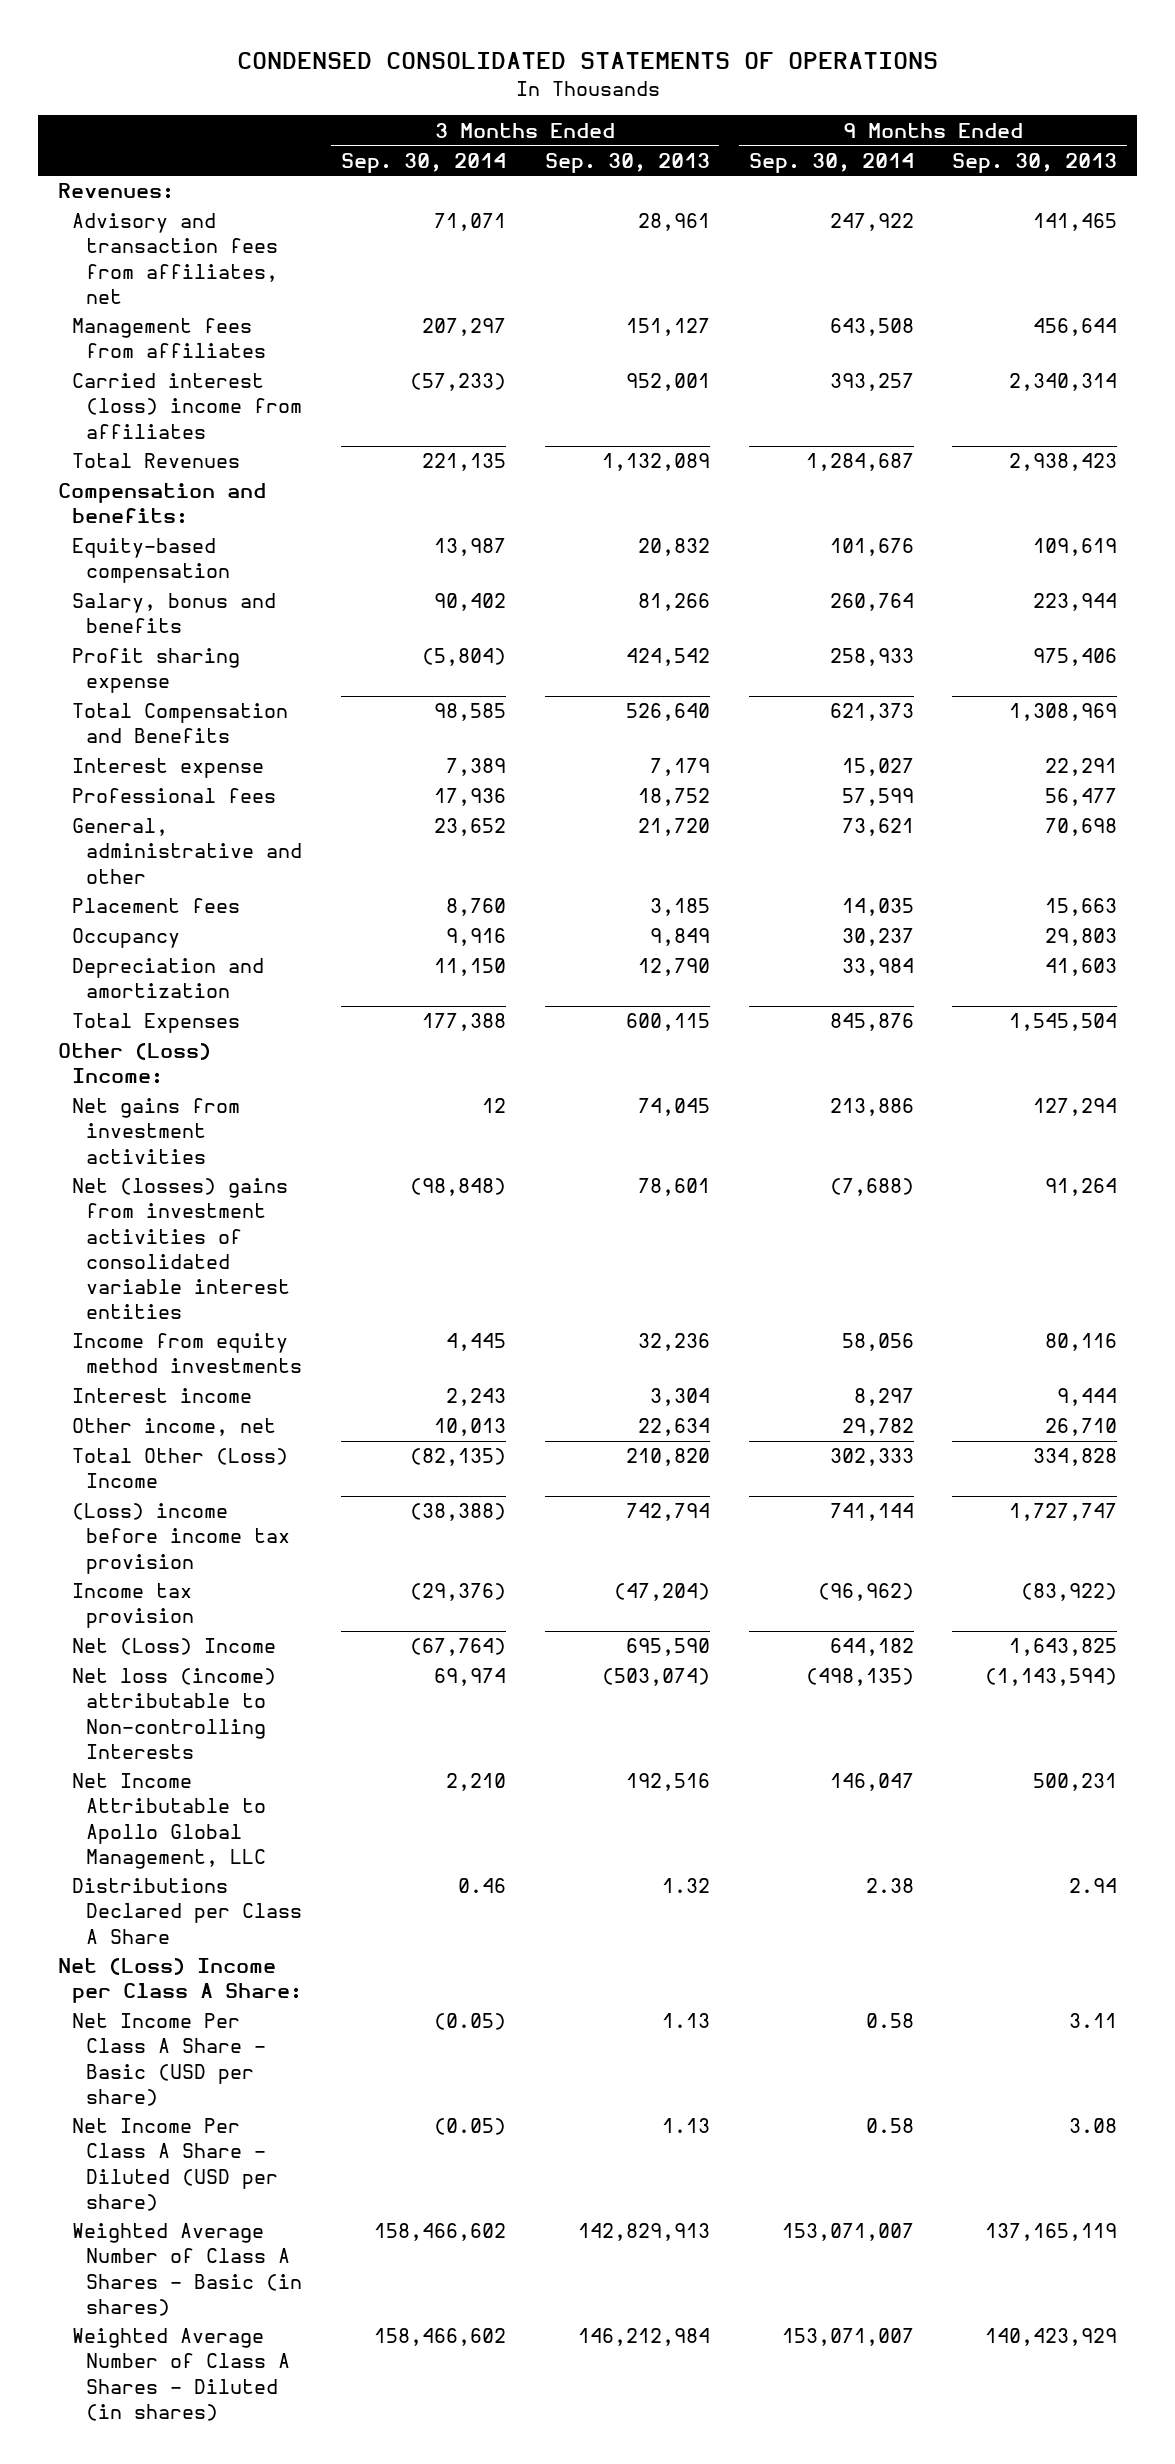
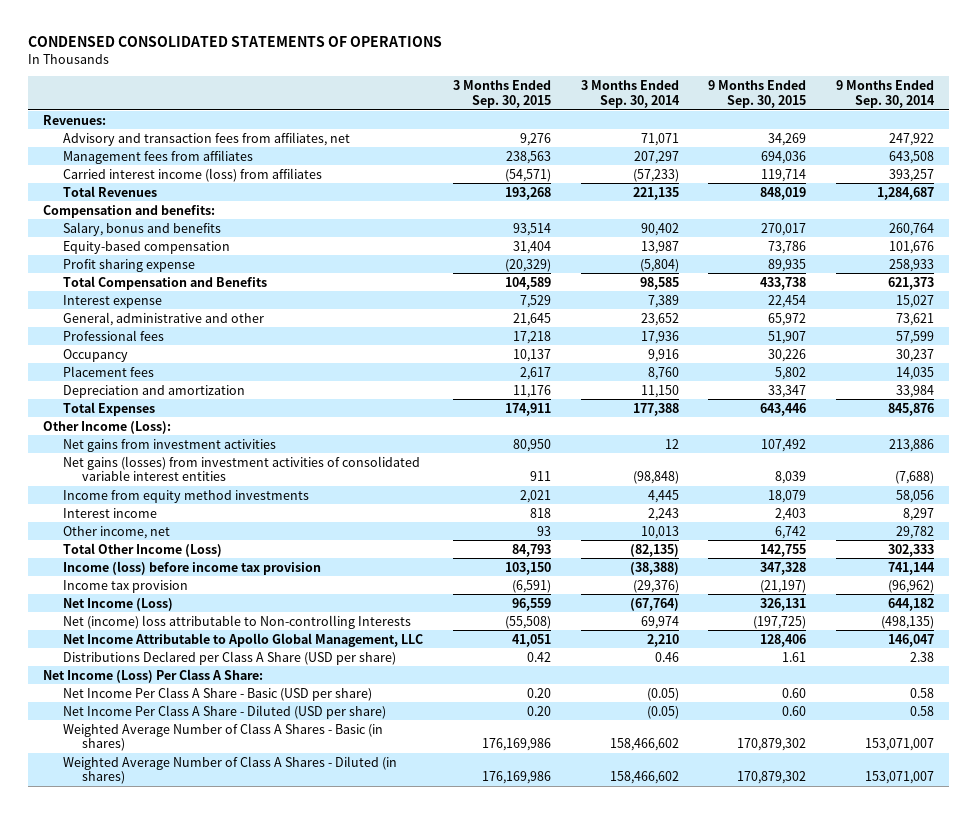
[544,152,710,173] Sep. 30, 2013 -> none
[952,152,1118,173] Sep. 30, 2013 -> none
none -> [452,80,551,108] 3 Months Ended Sep. 30, 2015
none -> [708,80,807,108] 9 Months Ended Sep. 30, 2015
[71,373,302,439] Carried interest (loss) income from affiliates -> [62,167,322,182] Carried interest income (loss) from affiliates
[71,538,230,584] Equity-based compensation -> [62,240,230,254] Equity-based compensation
[71,788,276,804] Professional fees -> [62,329,164,341] Professional fees
[71,898,240,914] Placement fees -> [62,365,154,377] Placement fees
[57,1043,211,1085] Other (Loss) Income: -> [43,420,172,434] Other Income (Loss):
[71,1178,290,1319] Net (losses) gains from investment activities of consolidated variable interest entities -> [62,455,420,482] Net gains (losses) from investment activities of consolidated variable interest entities
[71,1448,288,1489] Total Other (Loss) Income -> [62,542,222,557] Total Other Income (Loss)
[71,1503,290,1574] (Loss) income before income tax provision -> [62,560,321,575] Income (loss) before income tax provision
[71,1638,276,1656] Net (Loss) Income -> [62,597,173,611] Net Income (Loss)
[71,1668,276,1759] Net loss (income) attributable to Non-controlling Interests -> [62,614,411,629] Net (income) loss attributable to Non-controlling Interests
[71,1878,302,1944] Distributions Declared per Class A Share -> [62,650,396,665] Distributions Declared per Class A Share (USD per share)
[57,1958,302,2004] Net (Loss) Income per Class A Share: -> [43,668,264,683] Net Income (Loss) Per Class A Share:

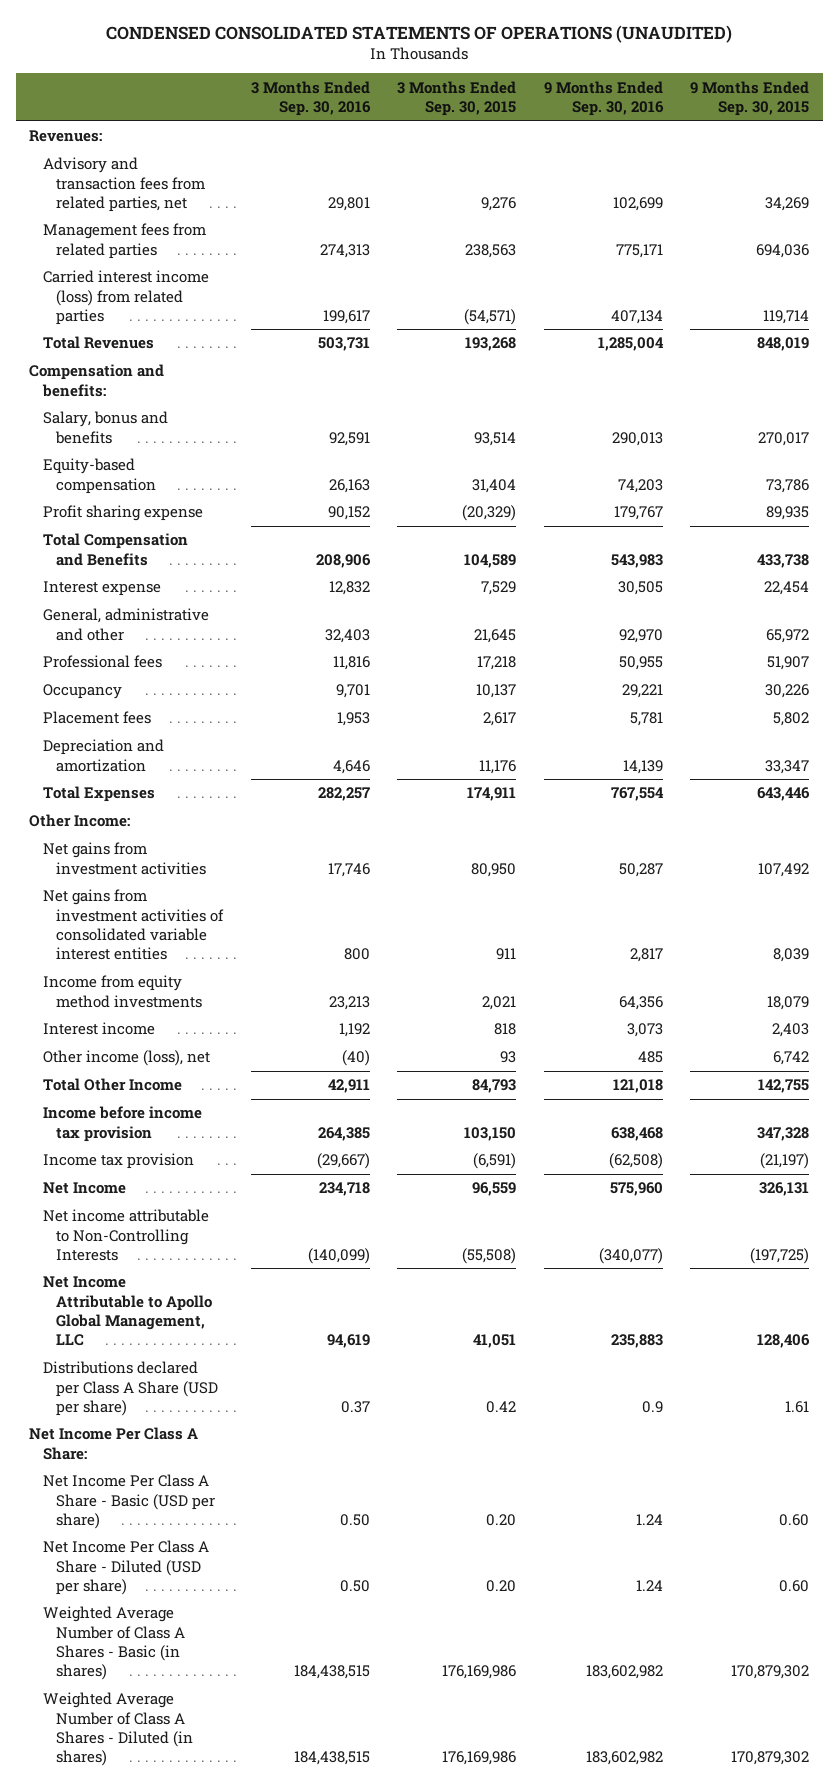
[28,36,443,48] CONDENSED CONSOLIDATED STATEMENTS OF OPERATIONS -> [106,24,733,43] CONDENSED CONSOLIDATED STATEMENTS OF OPERATIONS (UNAUDITED)
[580,80,680,108] 3 Months Ended Sep. 30, 2014 -> none
[836,80,936,108] 9 Months Ended Sep. 30, 2014 -> none
none -> [250,80,371,116] 3 Months Ended Sep. 30, 2016
none -> [543,80,664,116] 9 Months Ended Sep. 30, 2016
[62,131,350,146] Advisory and transaction fees from affiliates, net -> [42,157,205,212] Advisory and transaction fees from related parties, net
[62,149,253,164] Management fees from affiliates -> [42,223,206,259] Management fees from related parties
[62,167,322,182] Carried interest income (loss) from affiliates -> [42,270,209,325] Carried interest income (loss) from related parties
[43,420,172,434] Other Income (Loss): -> [29,814,131,828] Other Income:
[62,455,420,482] Net gains (losses) from investment activities of consolidated variable interest entities -> [42,889,224,960] Net gains from investment activities of consolidated variable interest entities
[62,525,170,539] Other income, net -> [42,1050,210,1067] Other income (loss), net
[62,542,222,557] Total Other Income (Loss) -> [42,1078,182,1092] Total Other Income
[62,560,321,575] Income (loss) before income tax provision -> [42,1106,202,1142] Income before income tax provision
[62,597,173,611] Net Income (Loss) -> [42,1182,126,1195] Net Income
[62,614,411,629] Net (income) loss attributable to Non-controlling Interests -> [42,1209,209,1261] Net income attributable to Non-Controlling Interests
[62,650,396,665] Distributions Declared per Class A Share (USD per share) -> [42,1361,218,1416] Distributions declared per Class A Share (USD per share)
[43,668,264,683] Net Income (Loss) Per Class A Share: -> [29,1427,199,1460] Net Income Per Class A Share:

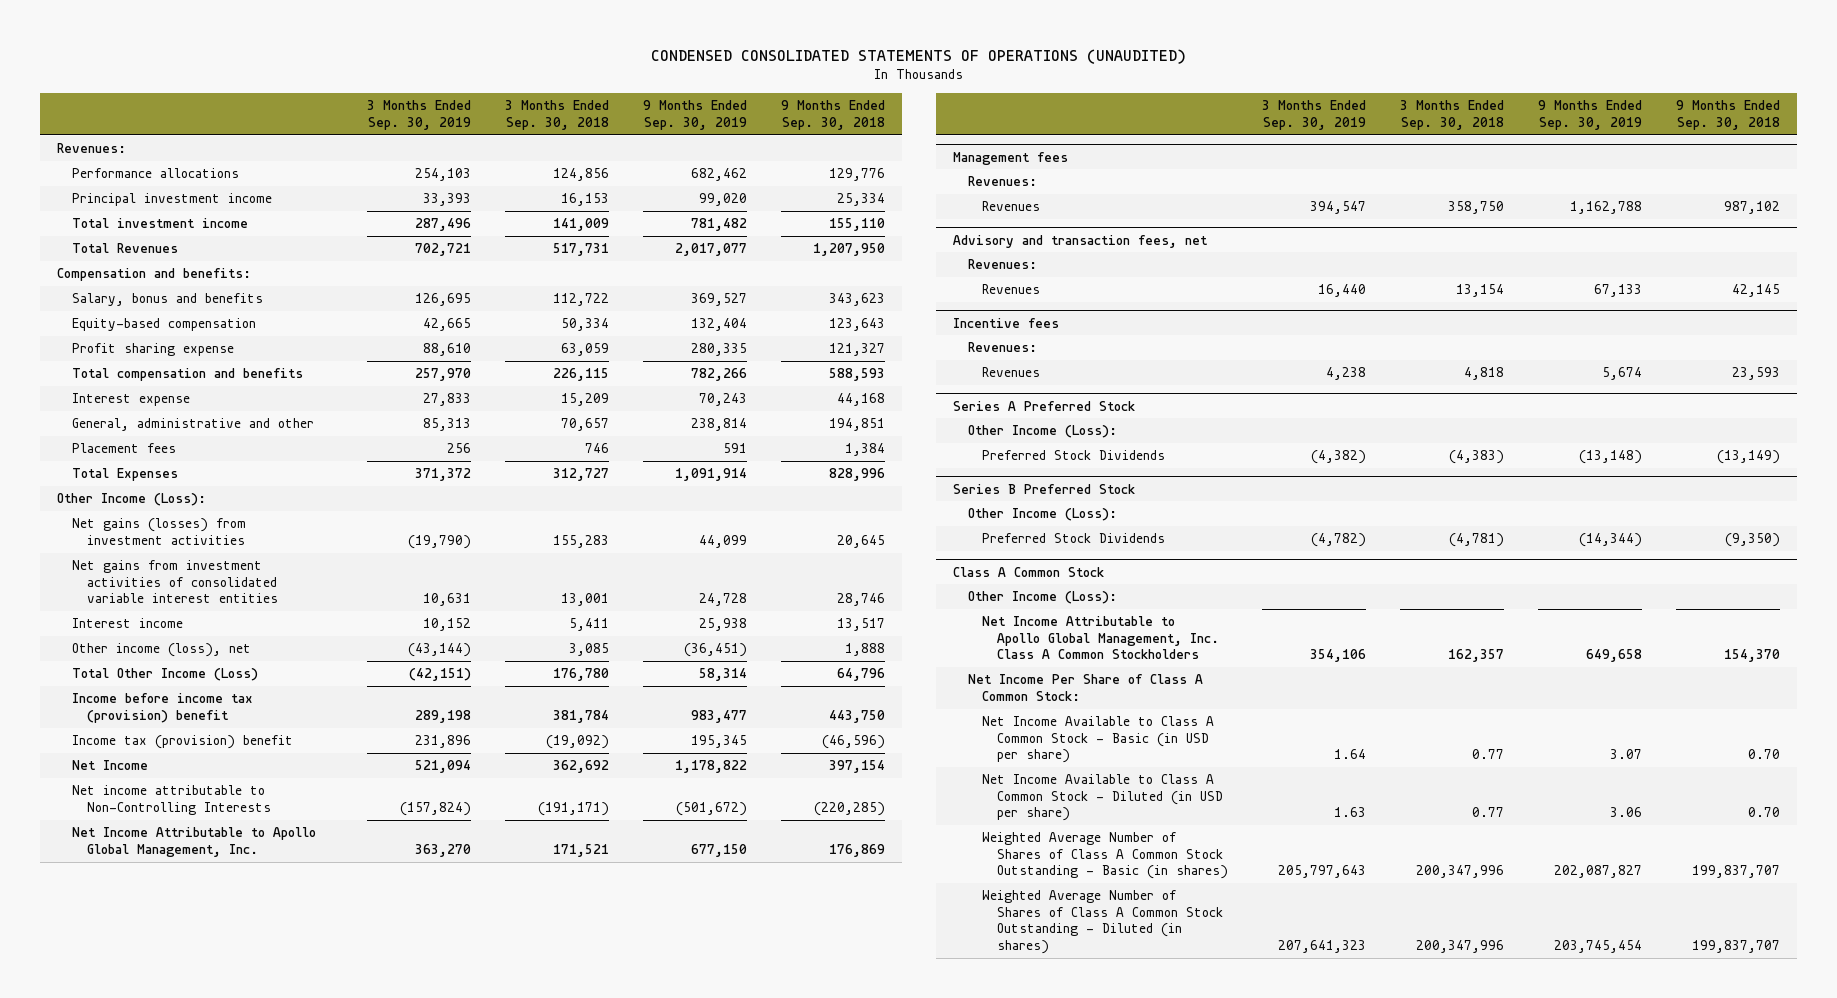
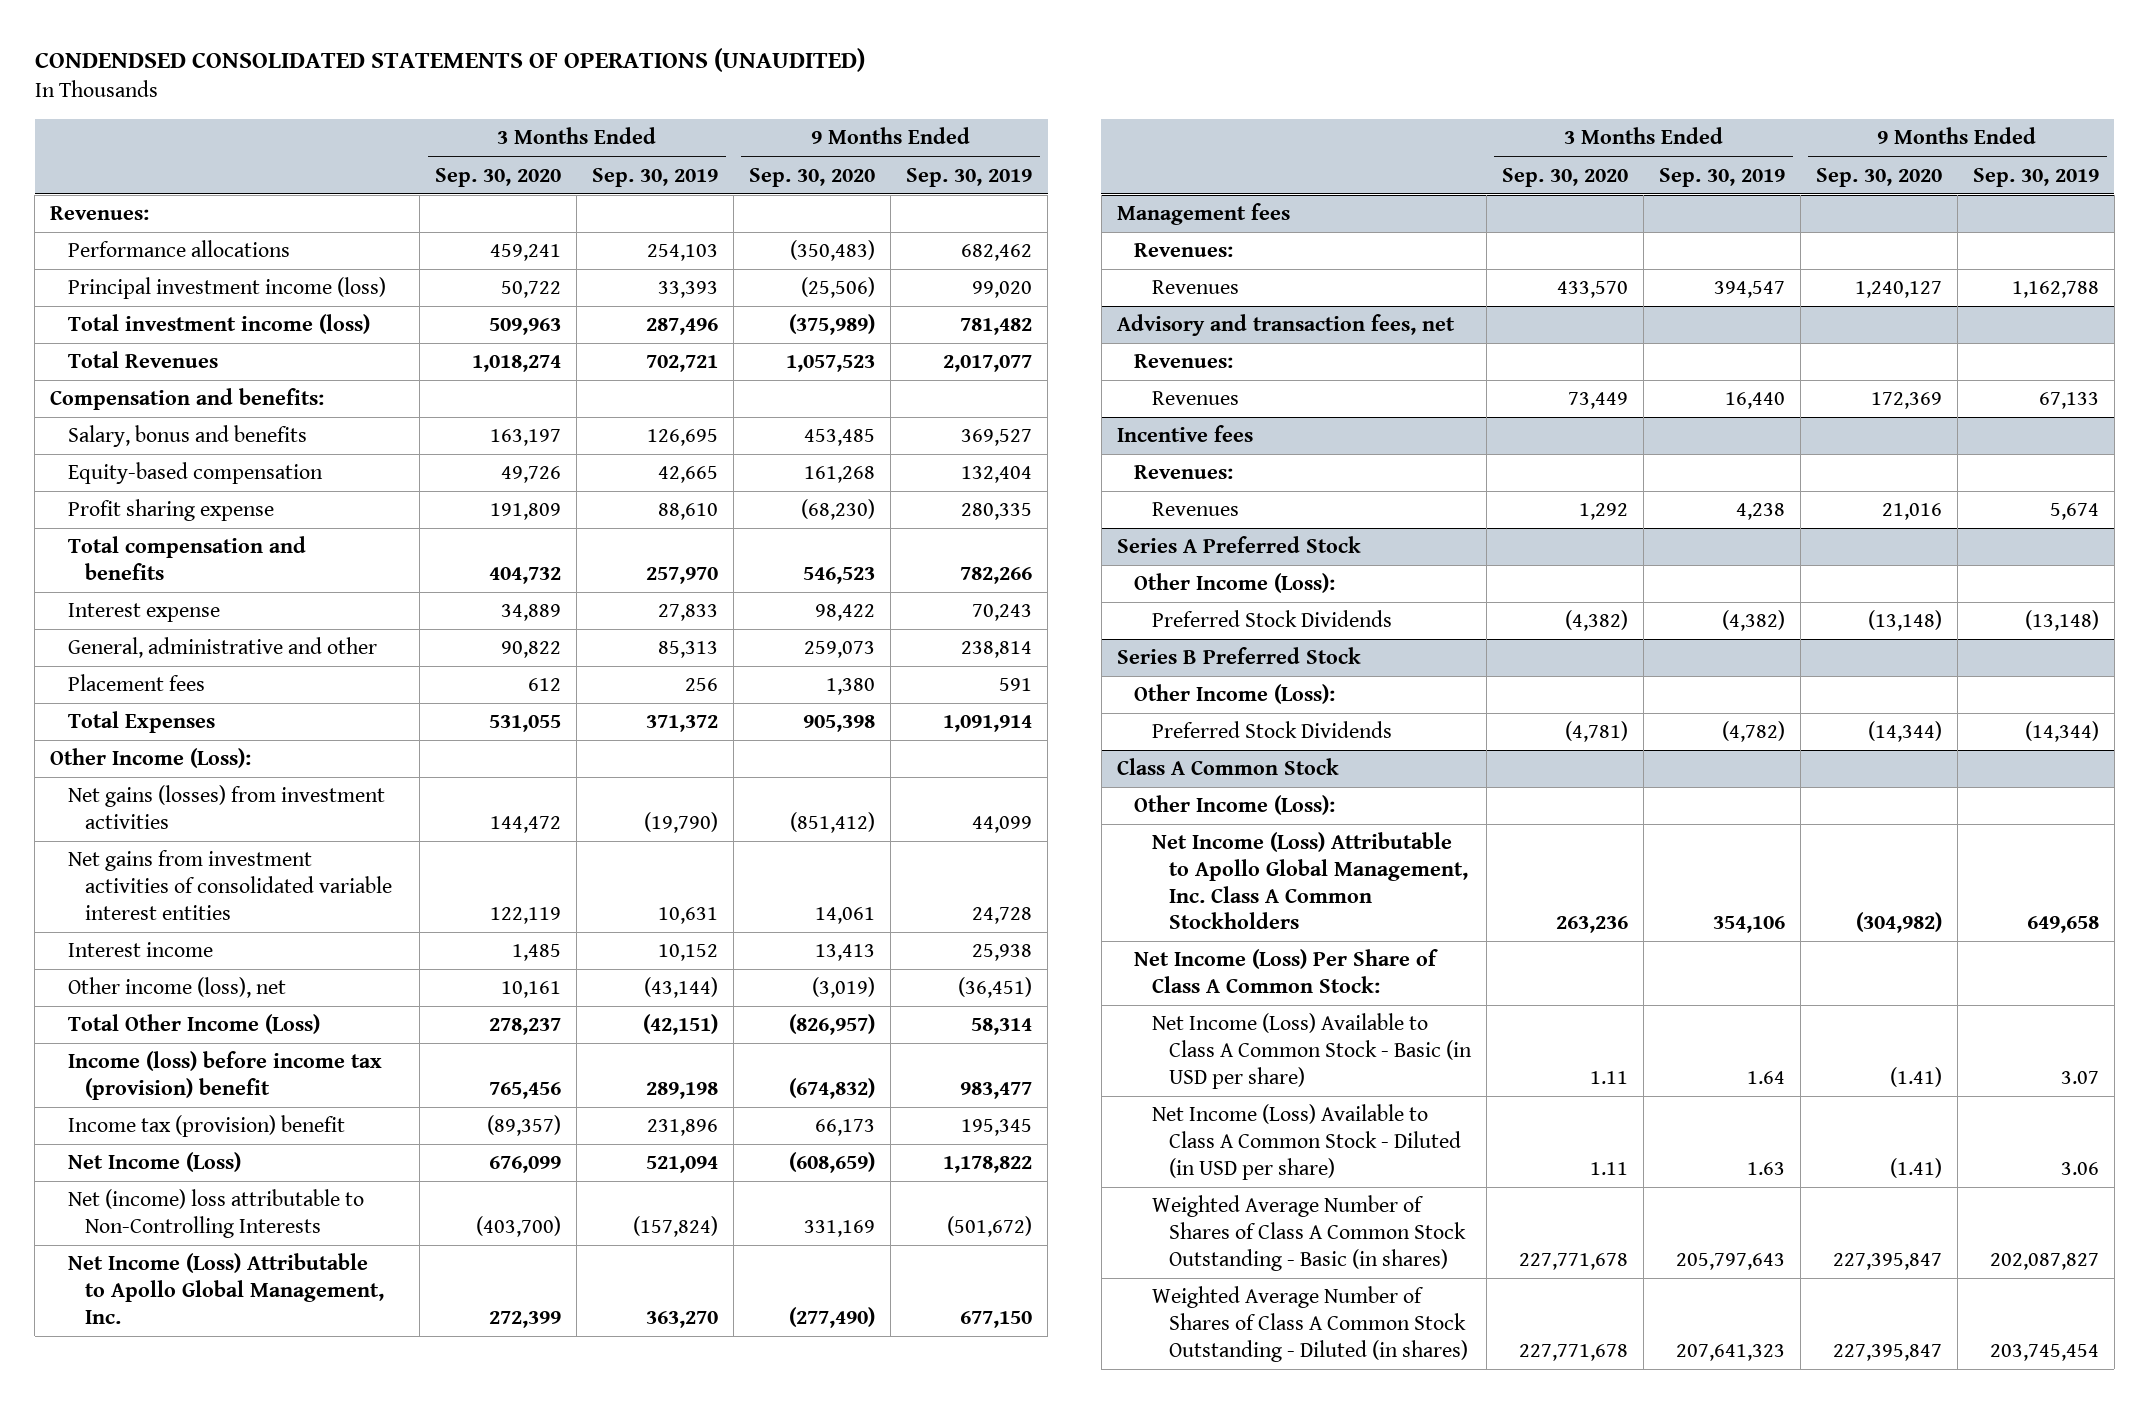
[650,49,1186,65] CONDENSED CONSOLIDATED STATEMENTS OF OPERATIONS (UNAUDITED) -> [34,48,865,73] CONDENDSED CONSOLIDATED STATEMENTS OF OPERATIONS (UNAUDITED)
[504,100,609,130] 3 Months Ended Sep. 30, 2018 -> none
[780,100,885,130] 9 Months Ended Sep. 30, 2018 -> none
none -> [435,167,562,187] Sep. 30, 2020
none -> [749,167,876,187] Sep. 30, 2020
[71,193,272,207] Principal investment income -> [67,277,386,300] Principal investment income (loss)
[71,218,248,229] Total investment income -> [67,314,370,335] Total investment income (loss)
[71,693,253,723] Income before income tax (provision) benefit -> [67,1051,382,1100] Income (loss) before income tax (provision) benefit
[71,760,148,771] Net Income -> [67,1152,241,1173] Net Income (Loss)
[71,785,271,815] Net income attributable to Non-Controlling Interests -> [67,1189,364,1238] Net (income) loss attributable to Non-Controlling Interests
[71,827,316,857] Net Income Attributable to Apollo Global Management, Inc. -> [67,1253,385,1324] Net Income (Loss) Attributable to Apollo Global Management, Inc.
[982,616,1220,660] Net Income Attributable to Apollo Global Management, Inc. Class A Common Stockholders -> [1151,832,1469,930] Net Income (Loss) Attributable to Apollo Global Management, Inc. Class A Common Stockholders
[967,674,1203,701] Net Income Per Share of Class A Common Stock: -> [1134,949,1439,993] Net Income (Loss) Per Share of Class A Common Stock:
[982,716,1215,764] Net Income Available to Class A Common Stock - Basic (in USD per share) -> [1151,1013,1473,1089] Net Income (Loss) Available to Class A Common Stock - Basic (in USD per share)
[982,774,1224,822] Net Income Available to Class A Common Stock - Diluted (in USD per share) -> [1151,1104,1462,1180] Net Income (Loss) Available to Class A Common Stock - Diluted (in USD per share)

